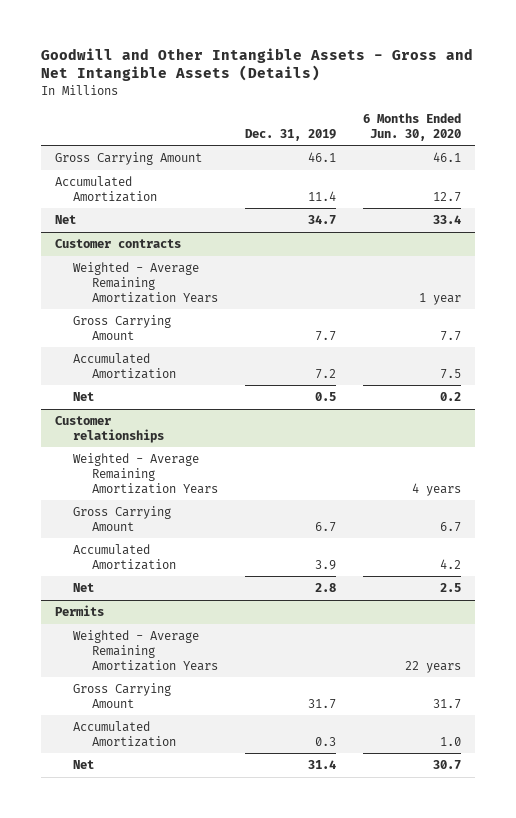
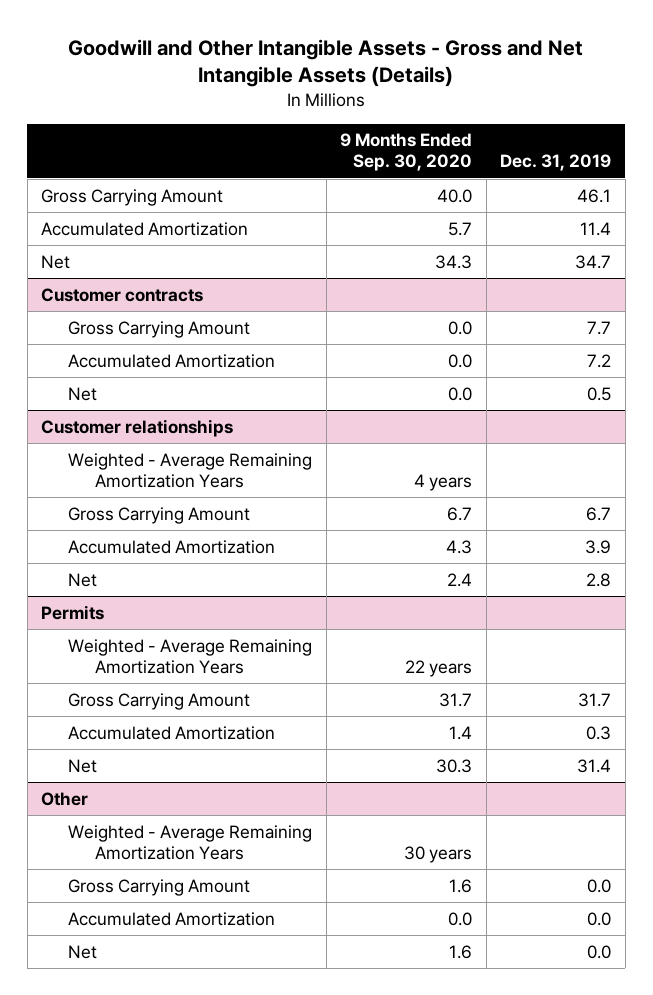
[363,112,462,141] 6 Months Ended Jun. 30, 2020 -> none
none -> [340,133,473,172] 9 Months Ended Sep. 30, 2020
[73,261,219,303] Weighted - Average Remaining Amortization Years -> none
none -> [41,791,89,806] Other
none -> [68,824,313,860] Weighted - Average Remaining Amortization Years
none -> [68,878,251,896] Gross Carrying Amount
none -> [68,911,276,926] Accumulated Amortization
none -> [68,944,98,959] Net

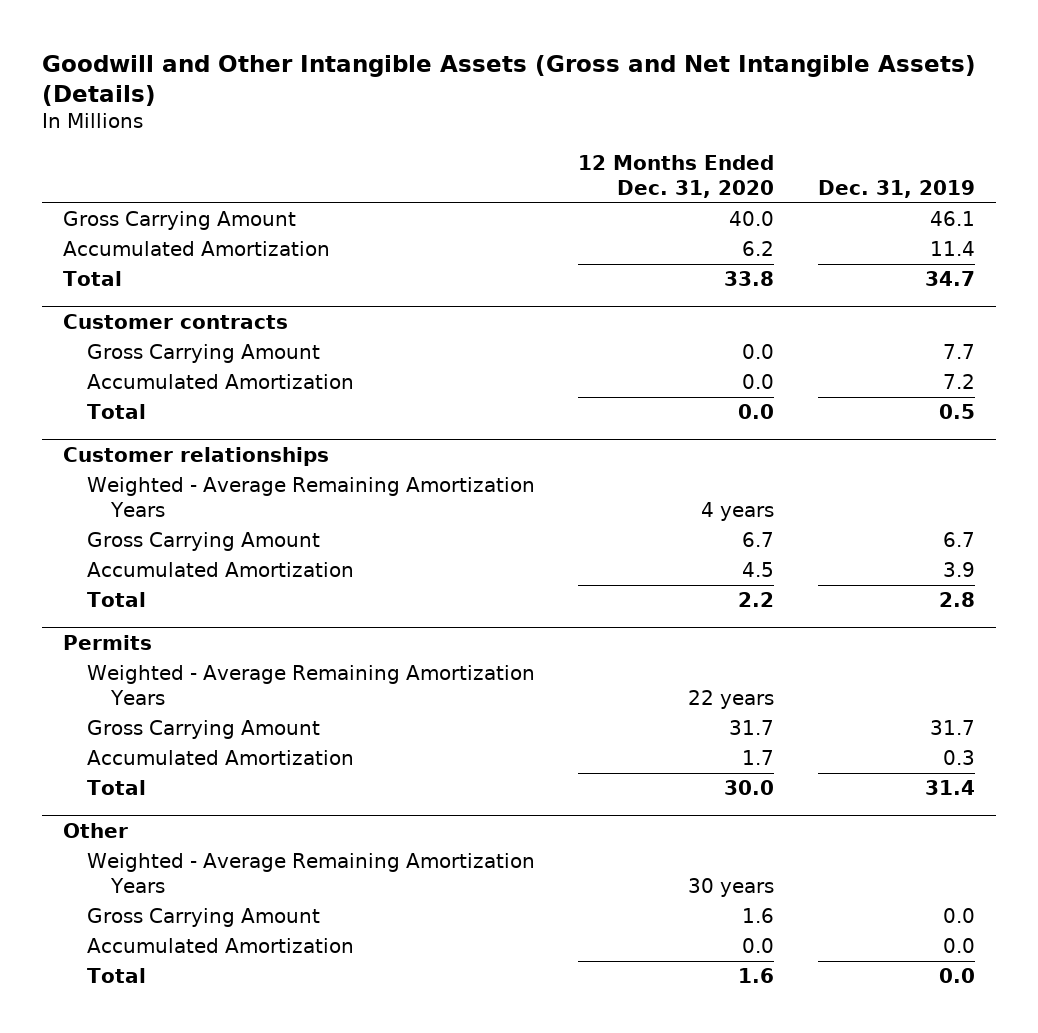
[68,38,584,88] Goodwill and Other Intangible Assets - Gross and Net Intangible Assets (Details) -> [41,54,976,107] Goodwill and Other Intangible Assets (Gross and Net Intangible Assets) (Details)
[340,133,473,172] 9 Months Ended Sep. 30, 2020 -> none
none -> [578,154,775,198] 12 Months Ended Dec. 31, 2020
[41,254,71,269] Net -> [63,271,123,287] Total
[68,386,98,401] Net -> [87,404,147,420] Total
[68,572,98,587] Net -> [87,592,147,608] Total
[68,758,98,773] Net -> [87,780,147,796] Total
[68,944,98,959] Net -> [87,968,147,984] Total

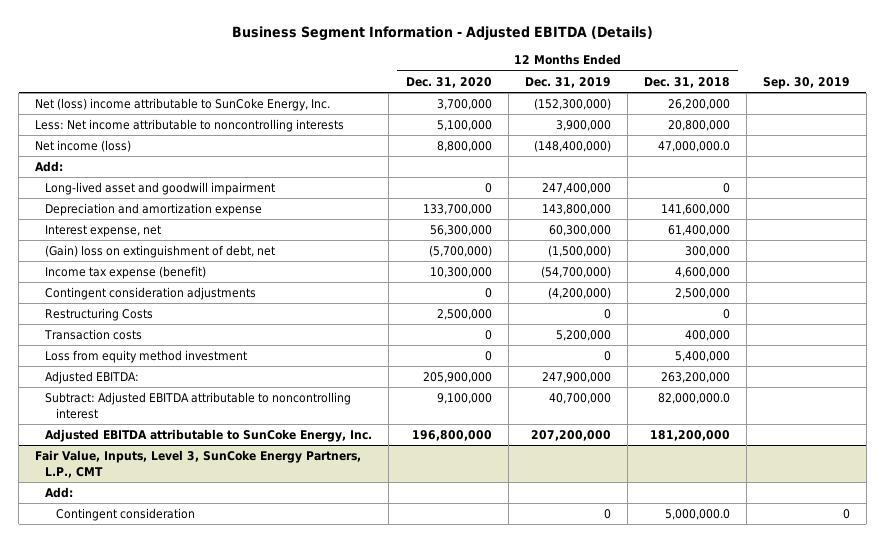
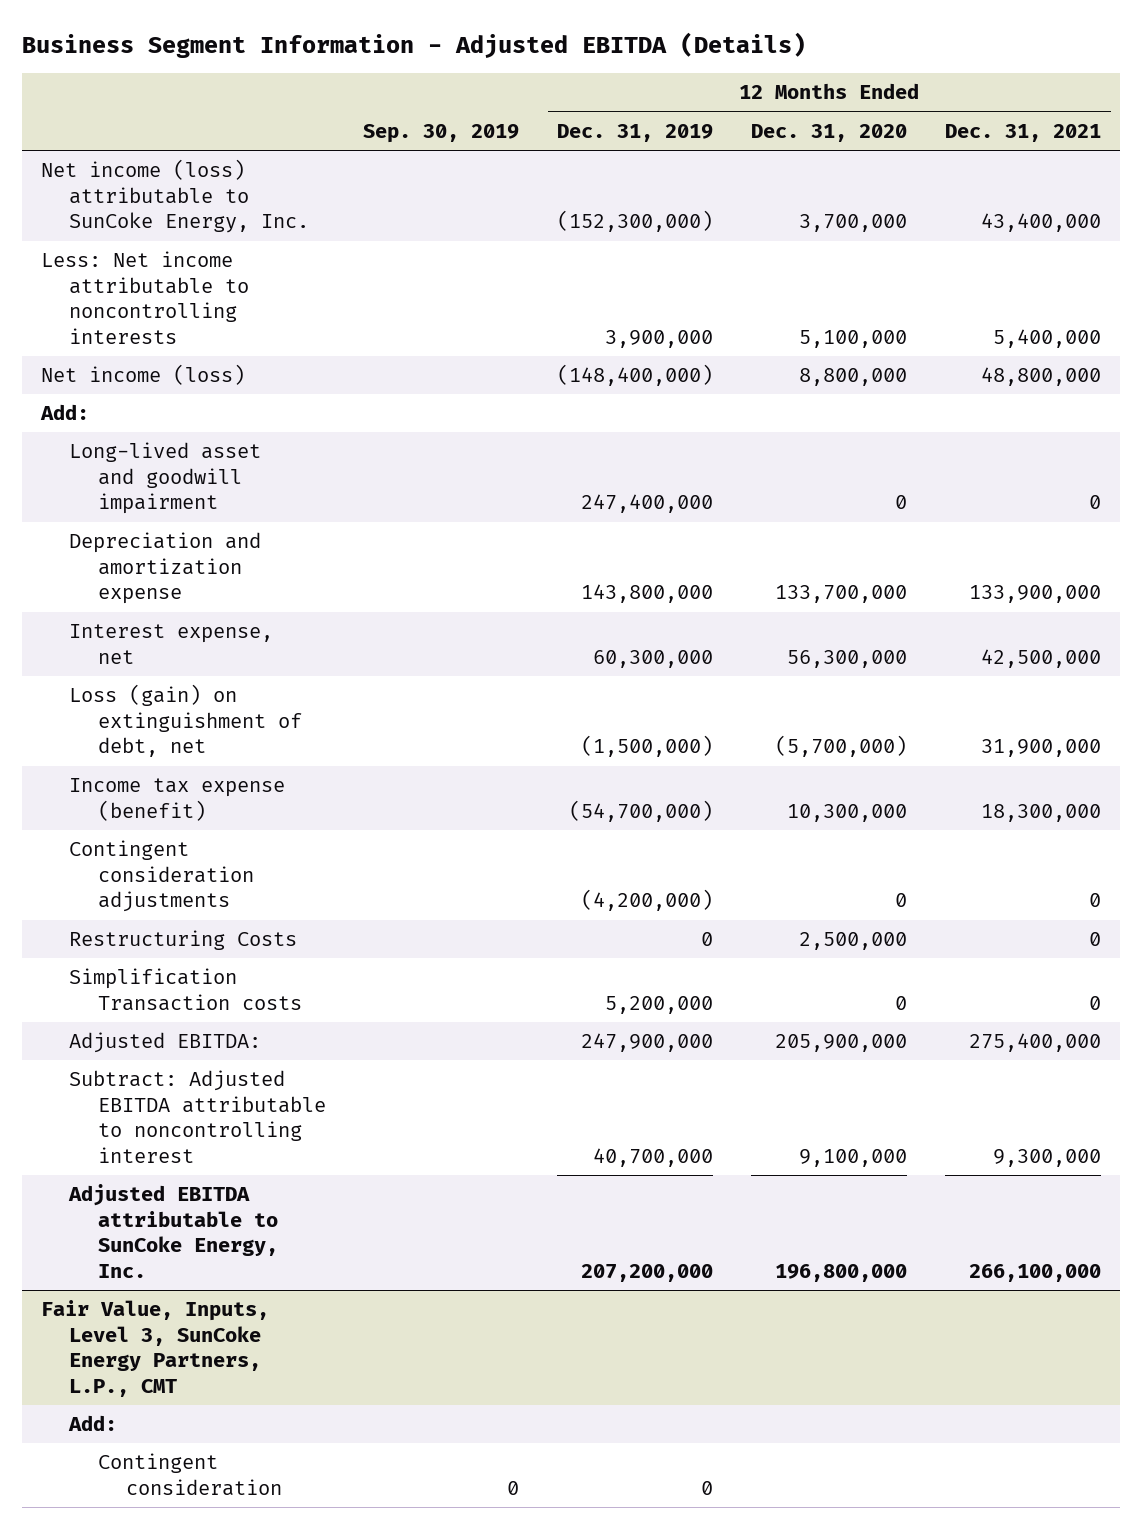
[643,76,730,88] Dec. 31, 2018 -> none
none -> [945,123,1102,142] Dec. 31, 2021
[35,98,331,112] Net (loss) income attributable to SunCoke Energy, Inc. -> [40,159,310,234] Net income (loss) attributable to SunCoke Energy, Inc.
[45,245,276,259] (Gain) loss on extinguishment of debt, net -> [69,684,302,758] Loss (gain) on extinguishment of debt, net
[45,350,248,364] Loss from equity method investment -> none
[44,329,143,341] Transaction costs -> [69,968,302,1011] Simplification Transaction costs

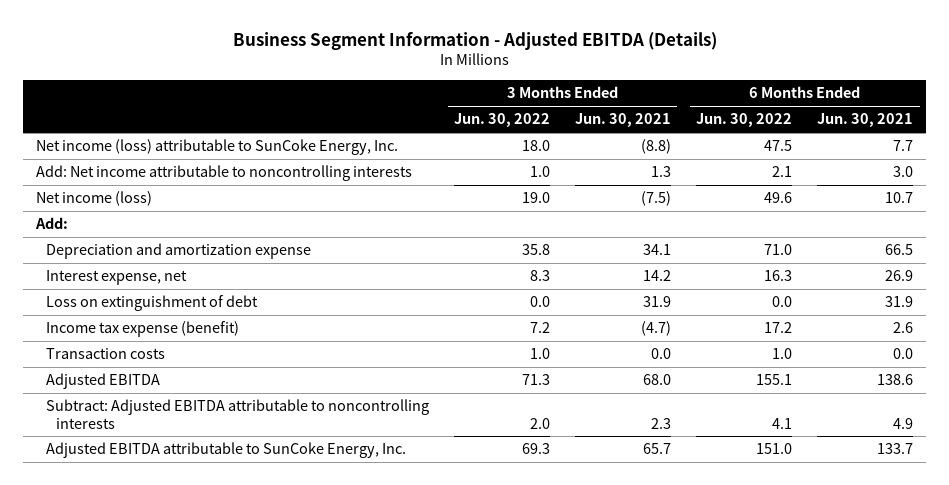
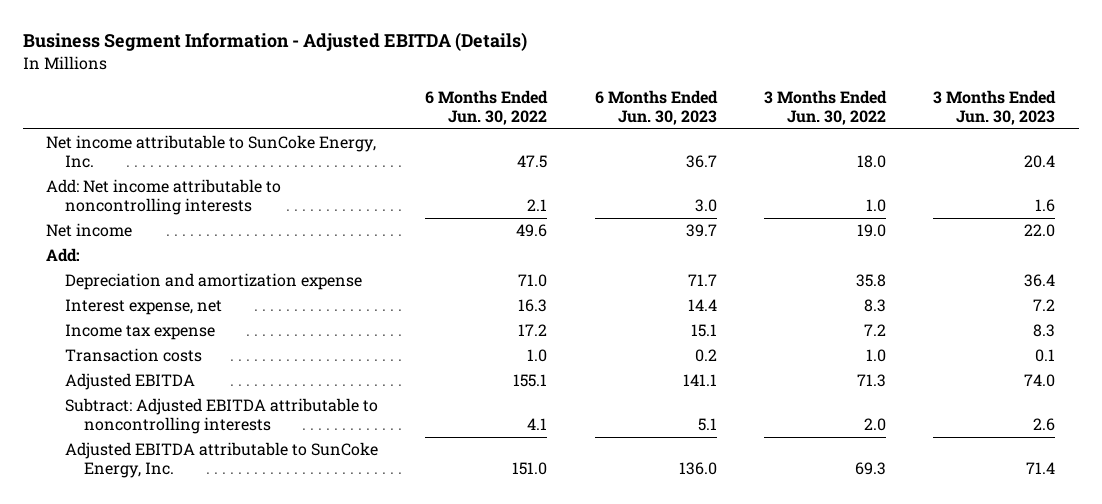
[575,113,672,128] Jun. 30, 2021 -> none
[817,113,914,128] Jun. 30, 2021 -> none
none -> [594,89,718,125] 6 Months Ended Jun. 30, 2023
none -> [933,89,1057,125] 3 Months Ended Jun. 30, 2023
[35,139,398,156] Net income (loss) attributable to SunCoke Energy, Inc. -> [46,135,377,169] Net income attributable to SunCoke Energy, Inc.
[35,191,152,207] Net income (loss) -> [46,223,133,238] Net income
[45,295,258,312] Loss on extinguishment of debt -> none
[45,321,239,338] Income tax expense (benefit) -> [65,324,216,341] Income tax expense

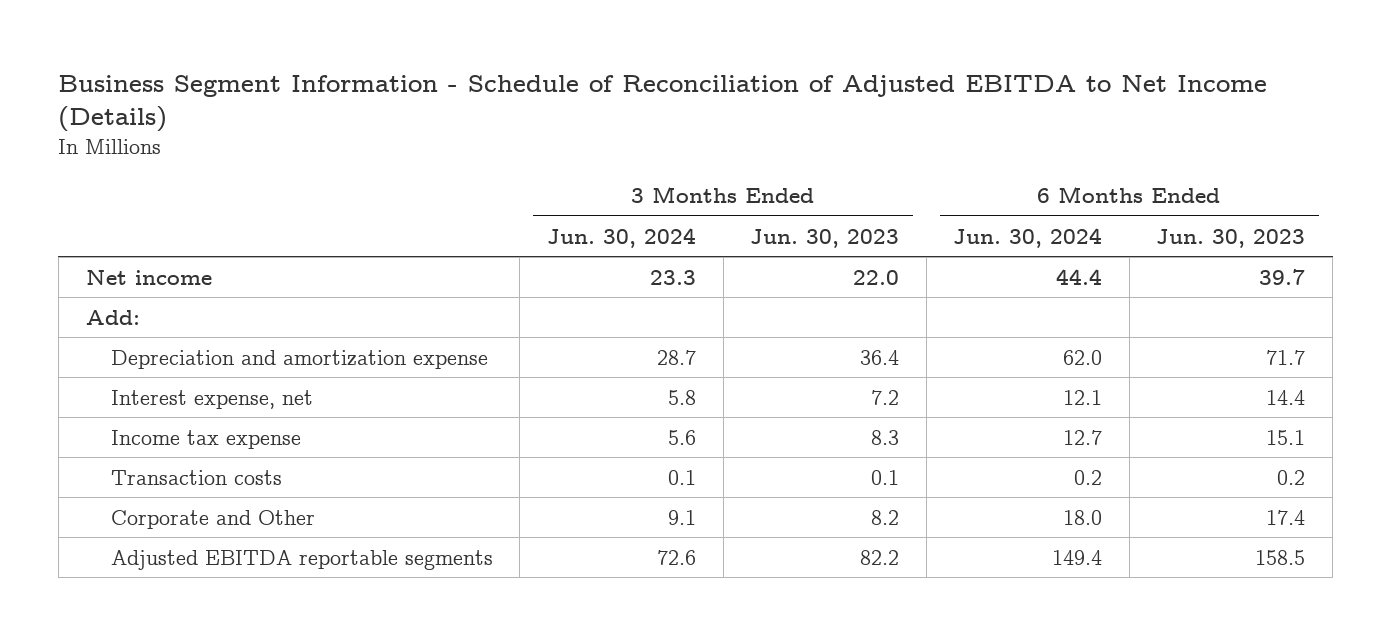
[22,32,527,52] Business Segment Information - Adjusted EBITDA (Details) -> [58,74,1268,133] Business Segment Information - Schedule of Reconciliation of Adjusted EBITDA to Net Income (Details)
[425,89,549,125] 6 Months Ended Jun. 30, 2022 -> none
[764,89,888,125] 3 Months Ended Jun. 30, 2022 -> none
none -> [546,227,696,248] Jun. 30, 2024
none -> [953,227,1103,248] Jun. 30, 2024
[46,135,377,169] Net income attributable to SunCoke Energy, Inc. -> none
[46,179,282,216] Add: Net income attributable to noncontrolling interests -> none
[65,398,379,435] Subtract: Adjusted EBITDA attributable to noncontrolling interests -> none
[65,442,379,479] Adjusted EBITDA attributable to SunCoke Energy, Inc. -> none
none -> [110,509,315,529] Corporate and Other
[65,373,196,391] Adjusted EBITDA -> [110,549,493,570] Adjusted EBITDA reportable segments
[682,374,717,387] 141.1 -> [1255,549,1306,565] 158.5
[1024,374,1056,388] 74.0 -> [860,549,900,565] 82.2

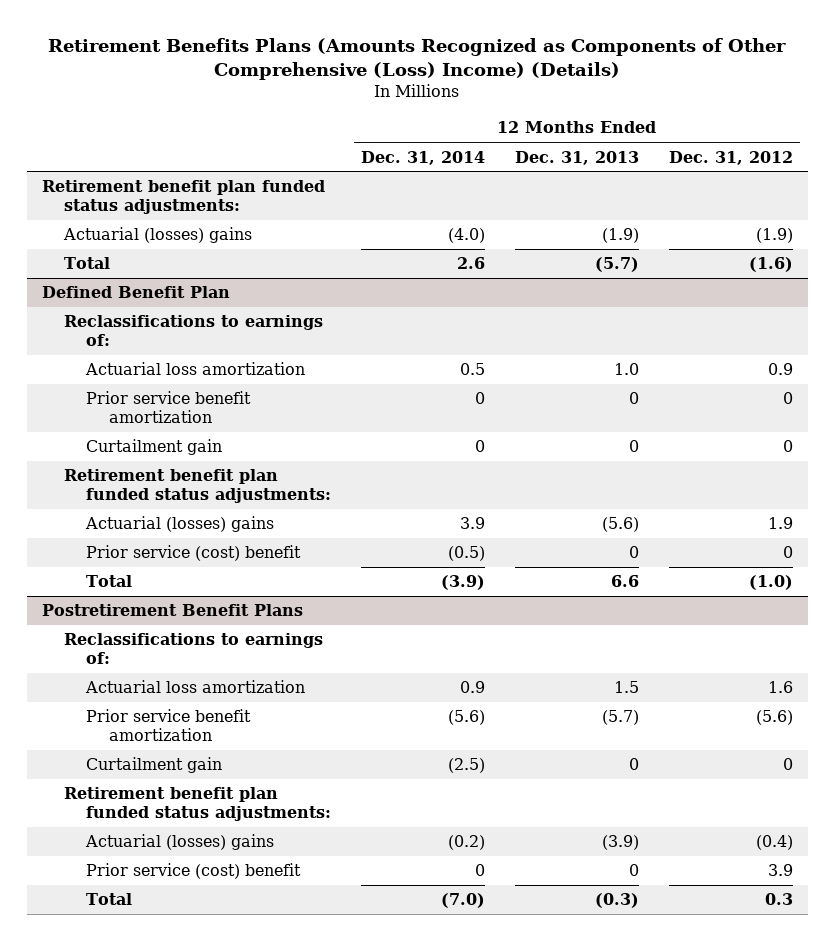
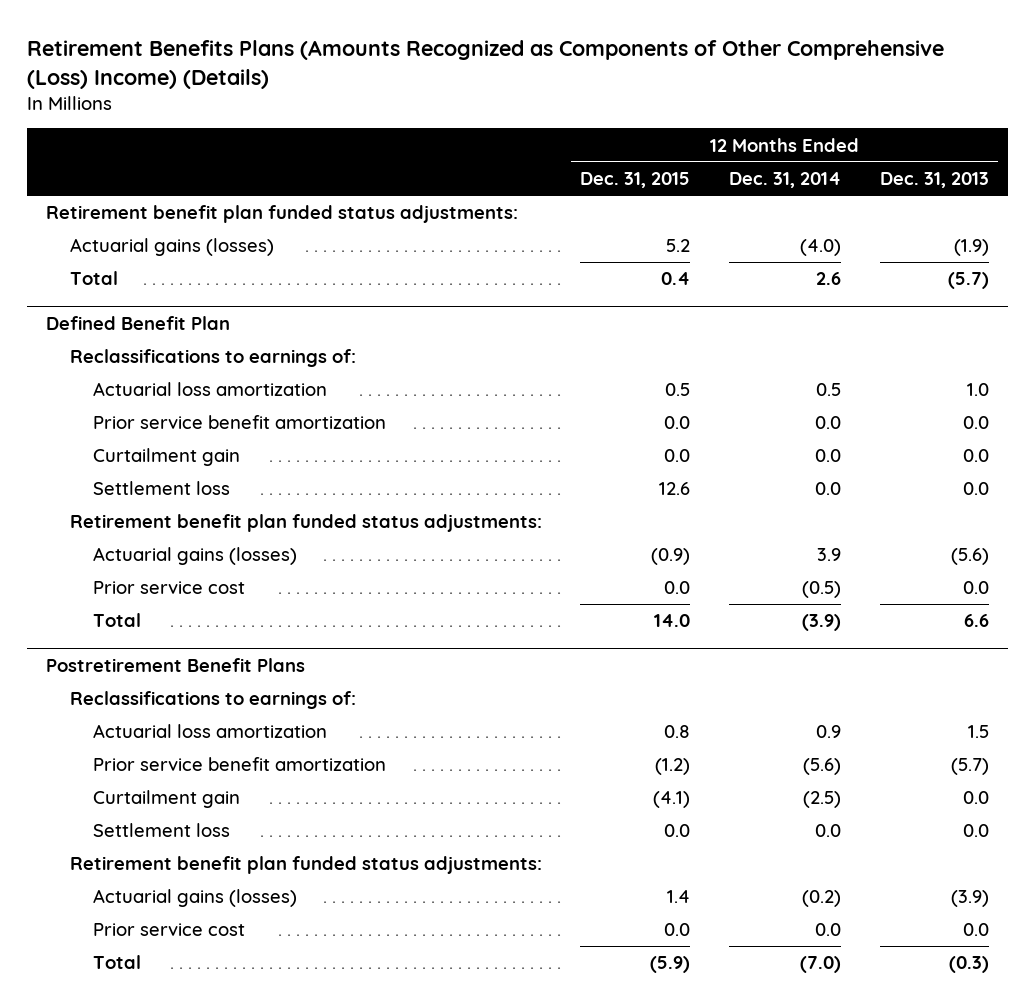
[668,150,793,165] Dec. 31, 2012 -> none
none -> [580,172,691,189] Dec. 31, 2015
[63,227,253,244] Actuarial (losses) gains -> [69,238,274,257] Actuarial gains (losses)
[475,392,486,405] 0 -> [815,416,842,430] 0.0
[628,392,639,405] 0 -> [962,416,989,430] 0.0
[475,440,486,453] 0 -> [815,449,842,463] 0.0
[628,440,639,453] 0 -> [962,449,989,463] 0.0
none -> [93,481,231,496] Settlement loss
[85,516,275,533] Actuarial (losses) gains -> [93,547,298,566] Actuarial gains (losses)
[86,545,302,562] Prior service (cost) benefit -> [93,581,246,595] Prior service cost
[628,546,639,559] 0 -> [962,581,989,595] 0.0
[628,758,639,771] 0 -> [962,791,989,805] 0.0
none -> [93,823,231,838] Settlement loss
[85,834,275,851] Actuarial (losses) gains -> [93,889,298,908] Actuarial gains (losses)
[86,863,302,880] Prior service (cost) benefit -> [93,923,246,937] Prior service cost
[475,864,486,877] 0 -> [815,923,842,937] 0.0
[628,864,639,877] 0 -> [962,923,989,937] 0.0

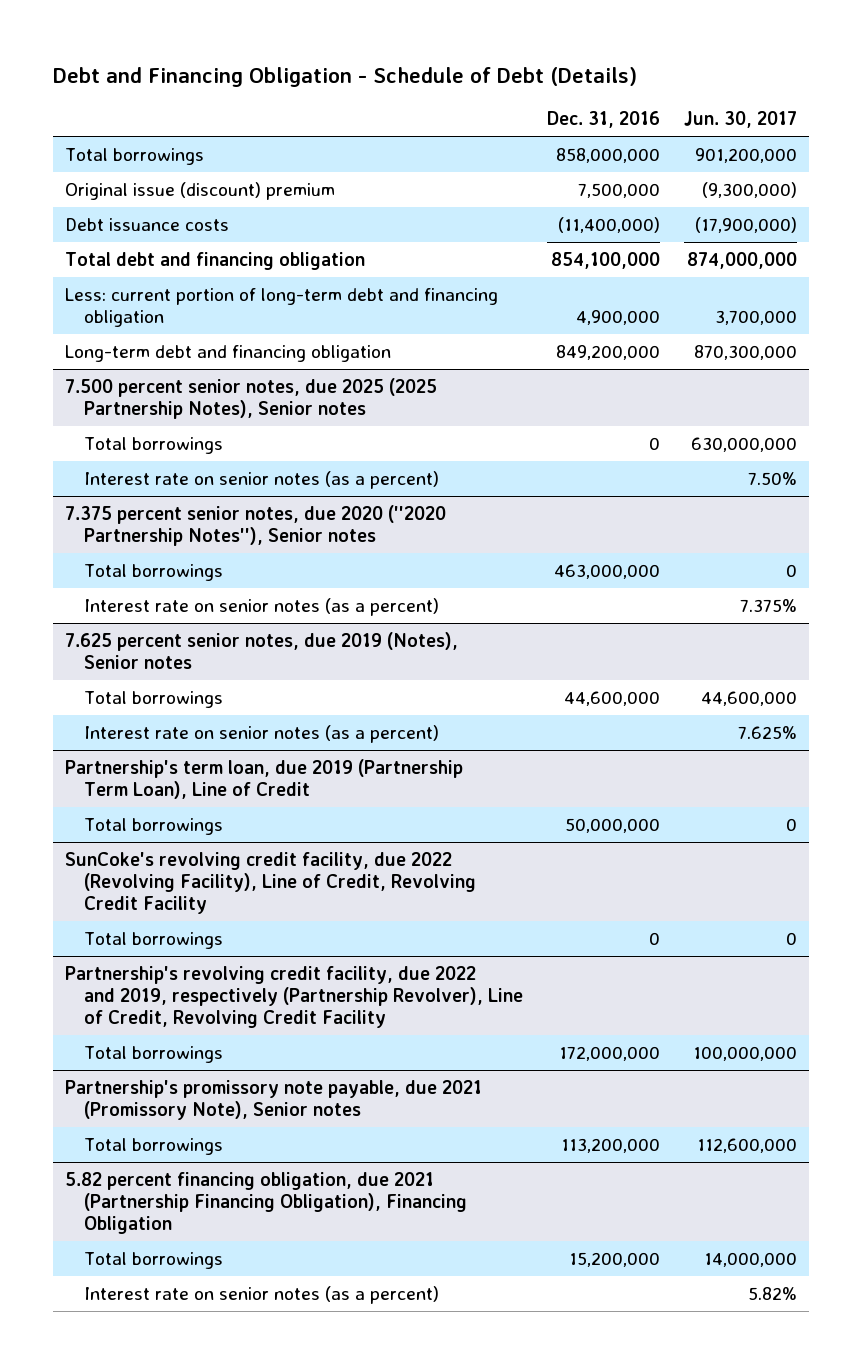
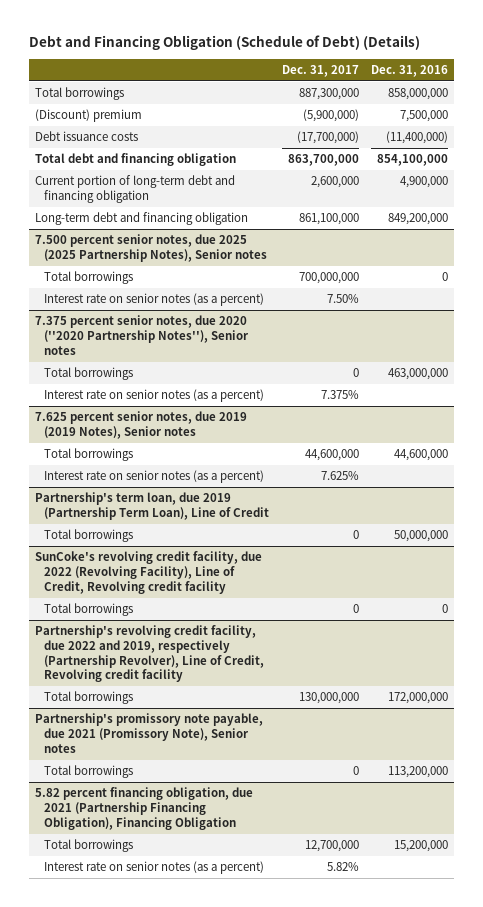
[53,66,638,87] Debt and Financing Obligation - Schedule of Debt (Details) -> [28,34,420,50] Debt and Financing Obligation (Schedule of Debt) (Details)
[684,111,798,129] Jun. 30, 2017 -> none
none -> [281,64,359,77] Dec. 31, 2017
[65,181,336,200] Original issue (discount) premium -> [34,109,142,123] (Discount) premium
[65,287,499,327] Less: current portion of long-term debt and financing obligation -> [34,175,235,204] Current portion of long-term debt and financing obligation
[65,631,459,669] 7.625 percent senior notes, due 2019 (Notes), Senior notes -> [34,411,247,440] 7.625 percent senior notes, due 2019 (2019 Notes), Senior notes
[65,851,476,914] SunCoke's revolving credit facility, due 2022 (Revolving Facility), Line of Credit, Revolving Credit Facility -> [34,551,262,594] SunCoke's revolving credit facility, due 2022 (Revolving Facility), Line of Credit, Revolving credit facility
[65,965,523,1028] Partnership's revolving credit facility, due 2022 and 2019, respectively (Partnership Revolver), Line of Credit, Revolving Credit Facility -> [34,625,265,683] Partnership's revolving credit facility, due 2022 and 2019, respectively (Partnership Revolver), Line of Credit, Revolving credit facility

